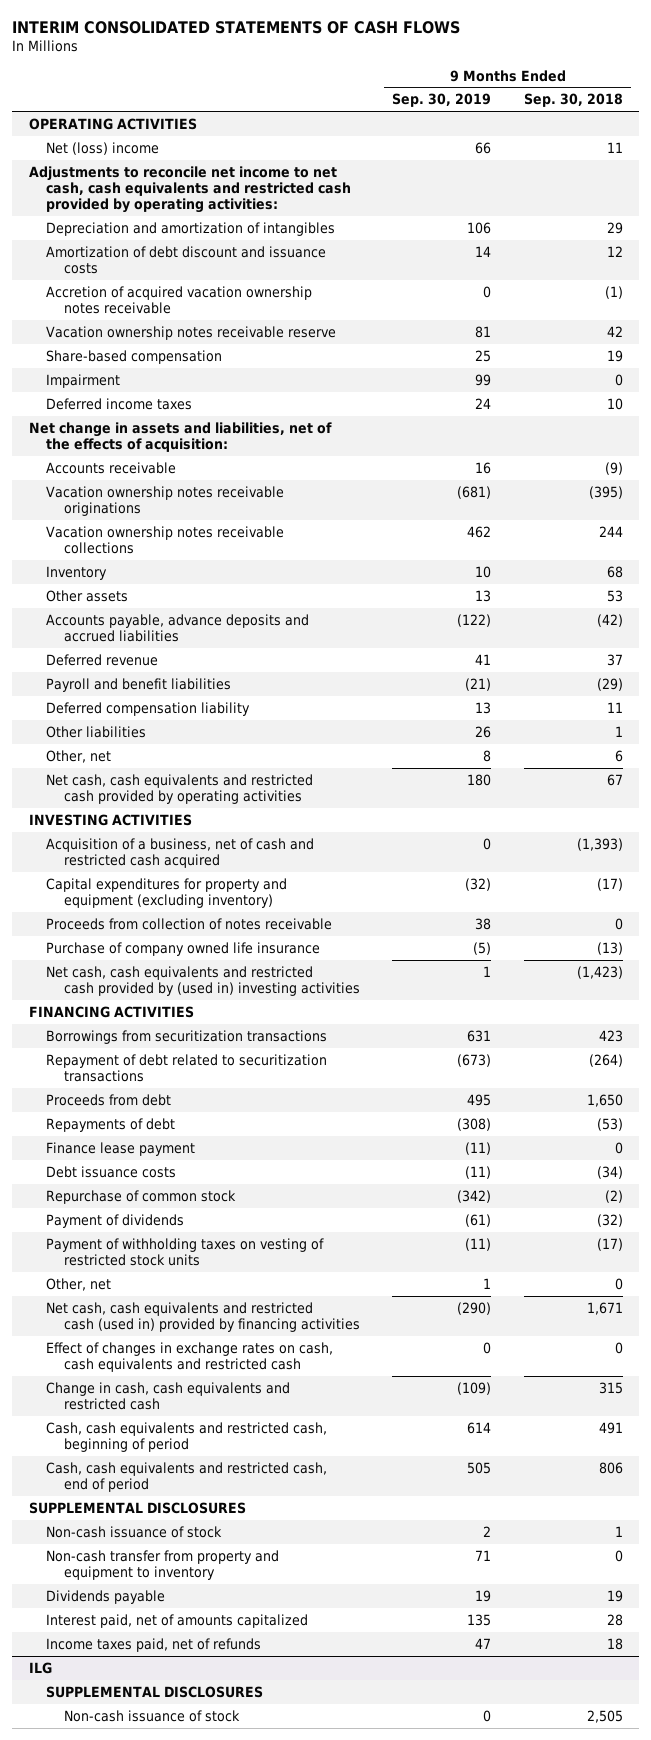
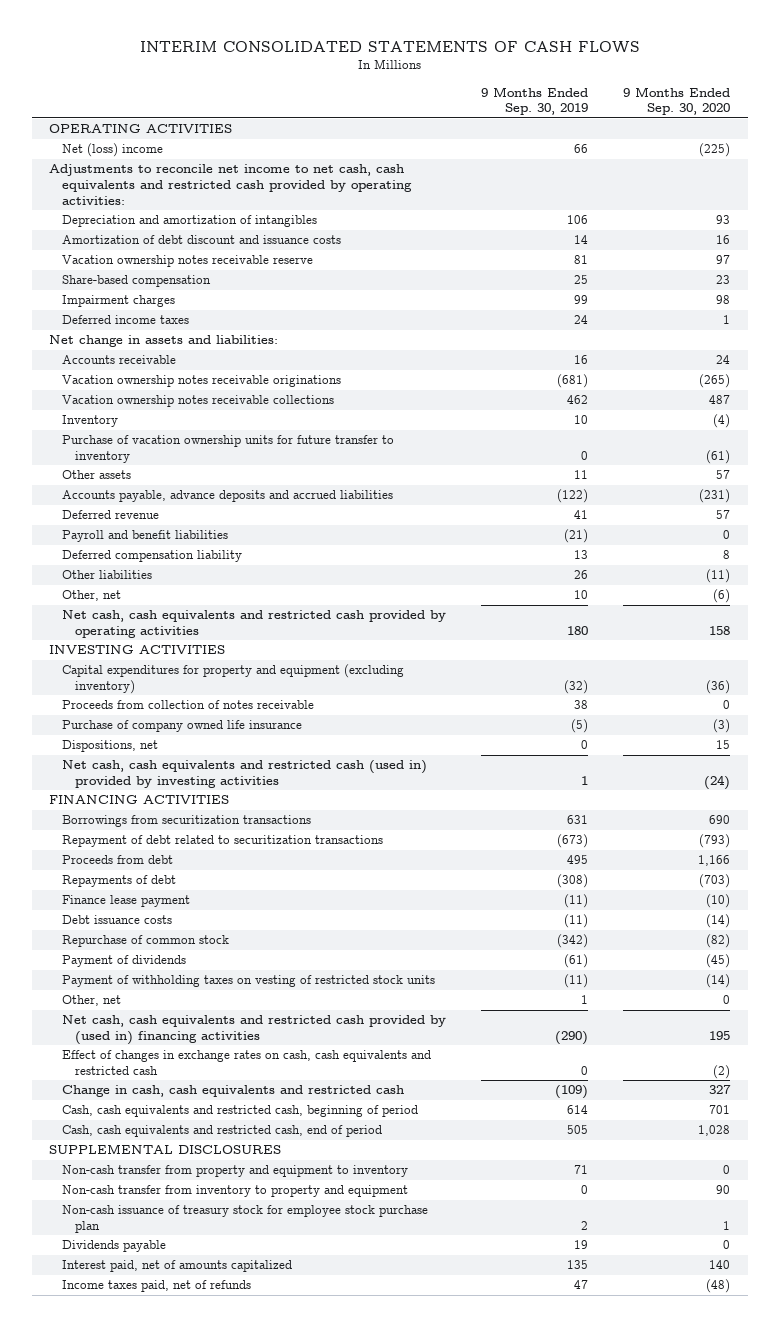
[523,93,623,108] Sep. 30, 2018 -> none
none -> [623,86,731,116] 9 Months Ended Sep. 30, 2020
[46,285,313,314] Accretion of acquired vacation ownership notes receivable -> none
[46,373,121,388] Impairment -> [62,295,176,308] Impairment charges
[28,421,332,452] Net change in assets and liabilities, net of the effects of acquisition: -> [49,335,279,348] Net change in assets and liabilities:
none -> [62,435,395,463] Purchase of vacation ownership units for future transfer to inventory
[475,589,492,602] 13 -> [574,470,589,480] 11
[483,749,492,762] 8 -> [574,590,589,600] 10
[46,837,315,868] Acquisition of a business, net of cash and restricted cash acquired -> none
none -> [62,740,159,753] Dispositions, net
[46,965,360,996] Net cash, cash equivalents and restricted cash provided by (used in) investing activities -> [62,760,428,788] Net cash, cash equivalents and restricted cash (used in) provided by investing activities
[46,1301,360,1332] Net cash, cash equivalents and restricted cash (used in) provided by financing activities -> [62,1015,447,1045] Net cash, cash equivalents and restricted cash provided by (used in) financing activities
[46,1525,223,1538] Non-cash issuance of stock -> none
none -> [62,1185,409,1198] Non-cash transfer from inventory to property and equipment
none -> [62,1205,429,1233] Non-cash issuance of treasury stock for employee stock purchase plan
[28,1661,52,1674] ILG -> none
[46,1685,264,1698] SUPPLEMENTAL DISCLOSURES -> none
[63,1709,240,1722] Non-cash issuance of stock -> none

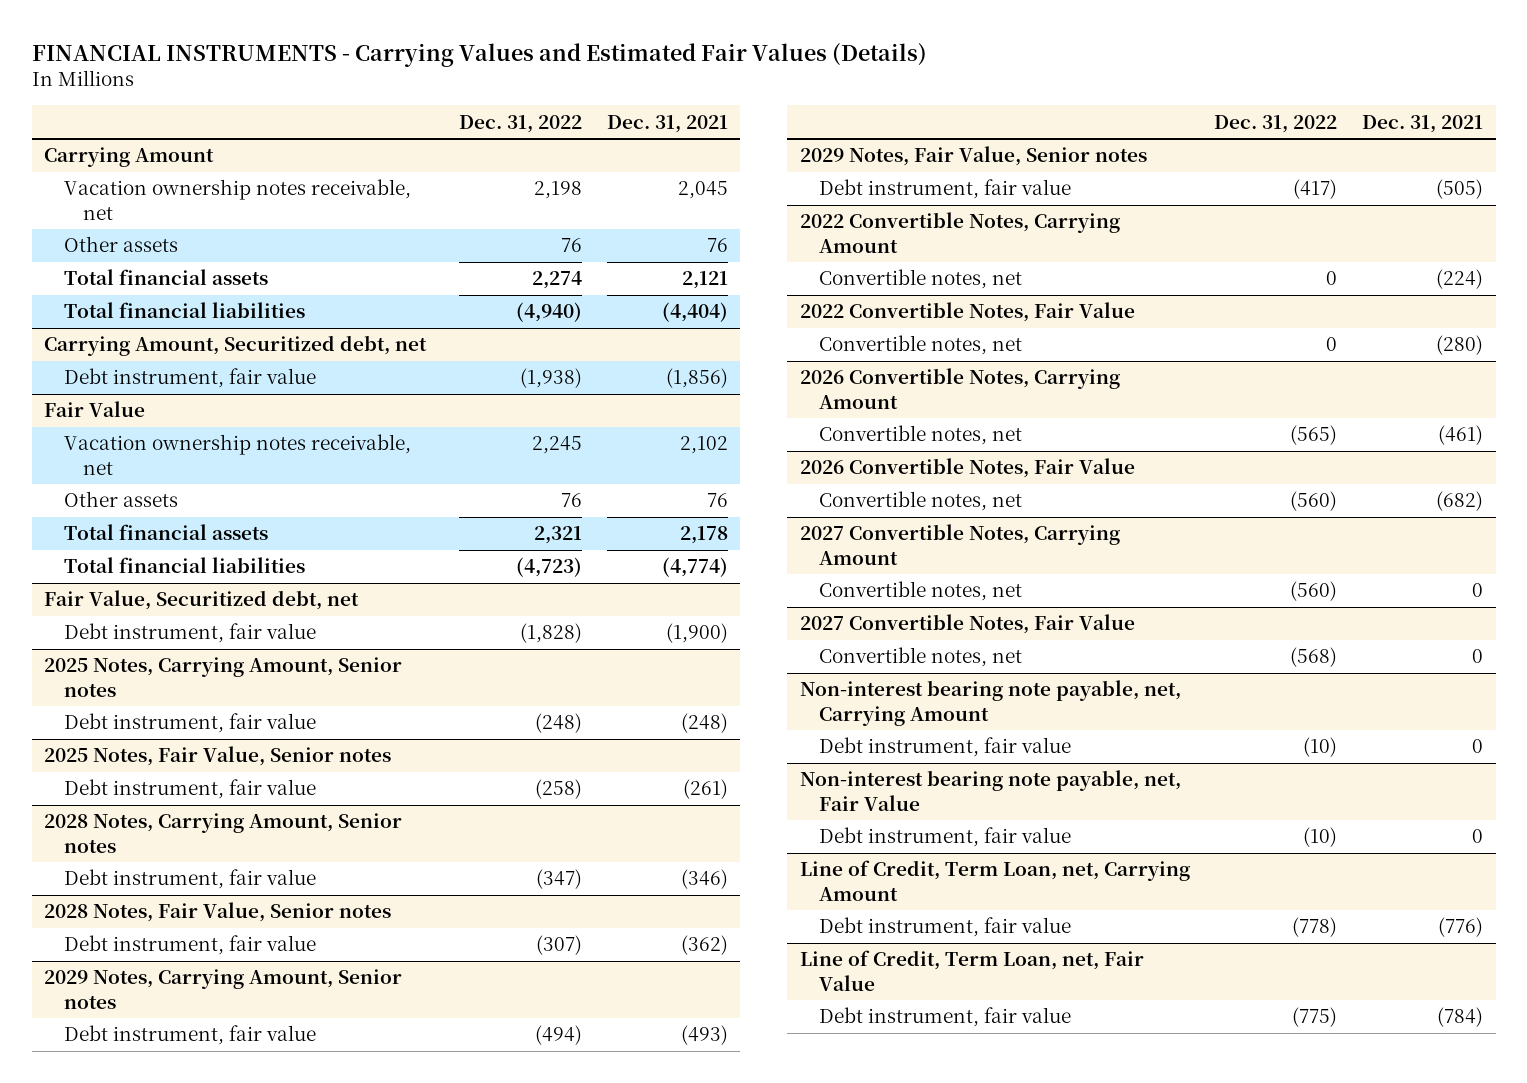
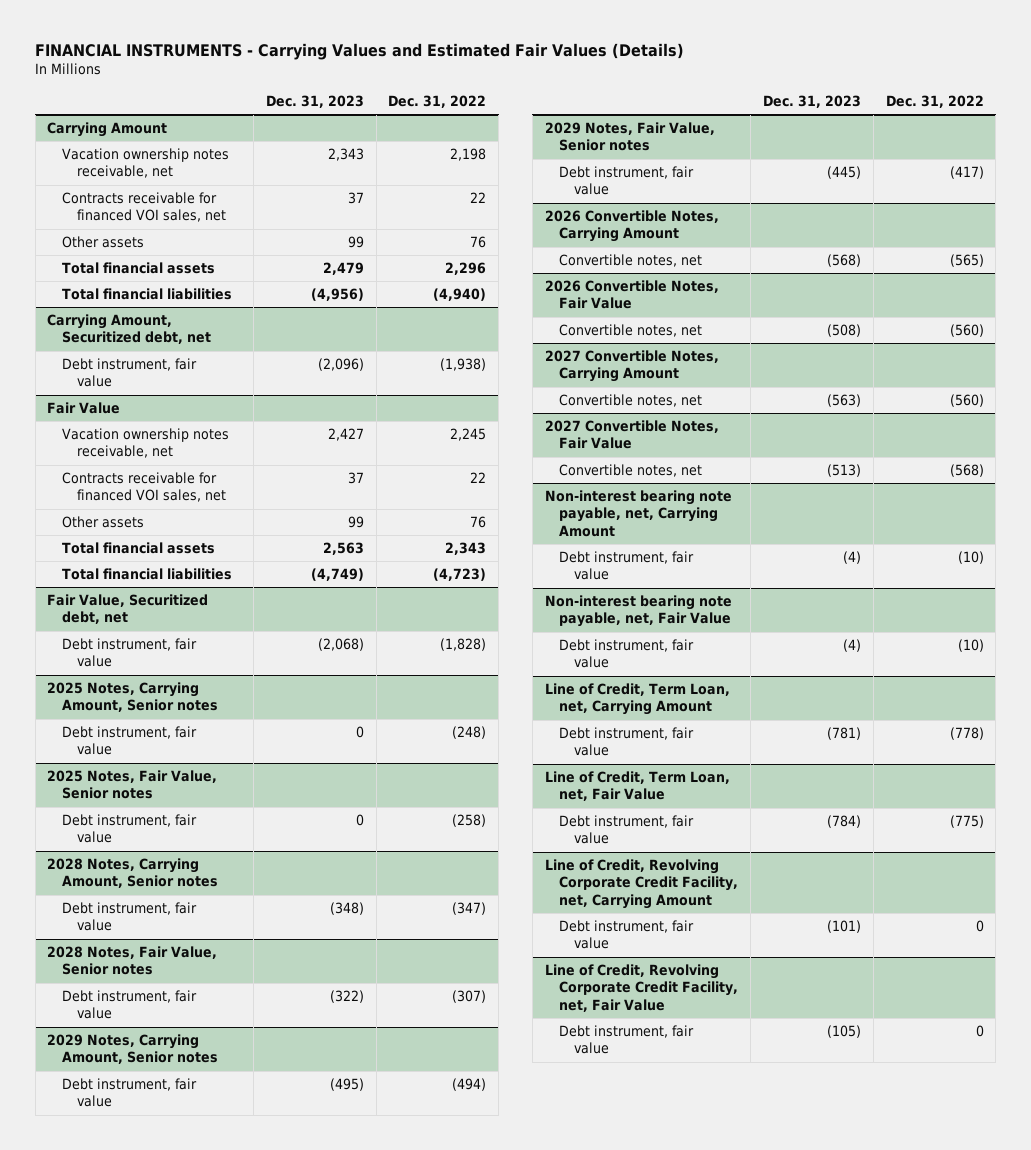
[606,114,728,133] Dec. 31, 2021 -> none
none -> [265,94,364,108] Dec. 31, 2023
none -> [62,192,227,223] Contracts receivable for financed VOI sales, net
[531,271,582,290] 2,274 -> [445,262,487,276] 2,296
none -> [62,472,227,503] Contracts receivable for financed VOI sales, net
[533,526,582,545] 2,321 -> [445,542,487,556] 2,343
[799,212,1120,253] 2022 Convertible Notes, Carrying Amount -> none
[819,269,1023,290] Convertible notes, net -> none
[799,302,1135,323] 2022 Convertible Notes, Fair Value -> none
[819,335,1023,356] Convertible notes, net -> none
none -> [544,859,739,909] Line of Credit, Revolving Corporate Credit Facility, net, Carrying Amount
none -> [559,920,695,950] Debt instrument, fair value
none -> [544,964,739,1012] Line of Credit, Revolving Corporate Credit Facility, net, Fair Value
none -> [559,1025,695,1055] Debt instrument, fair value

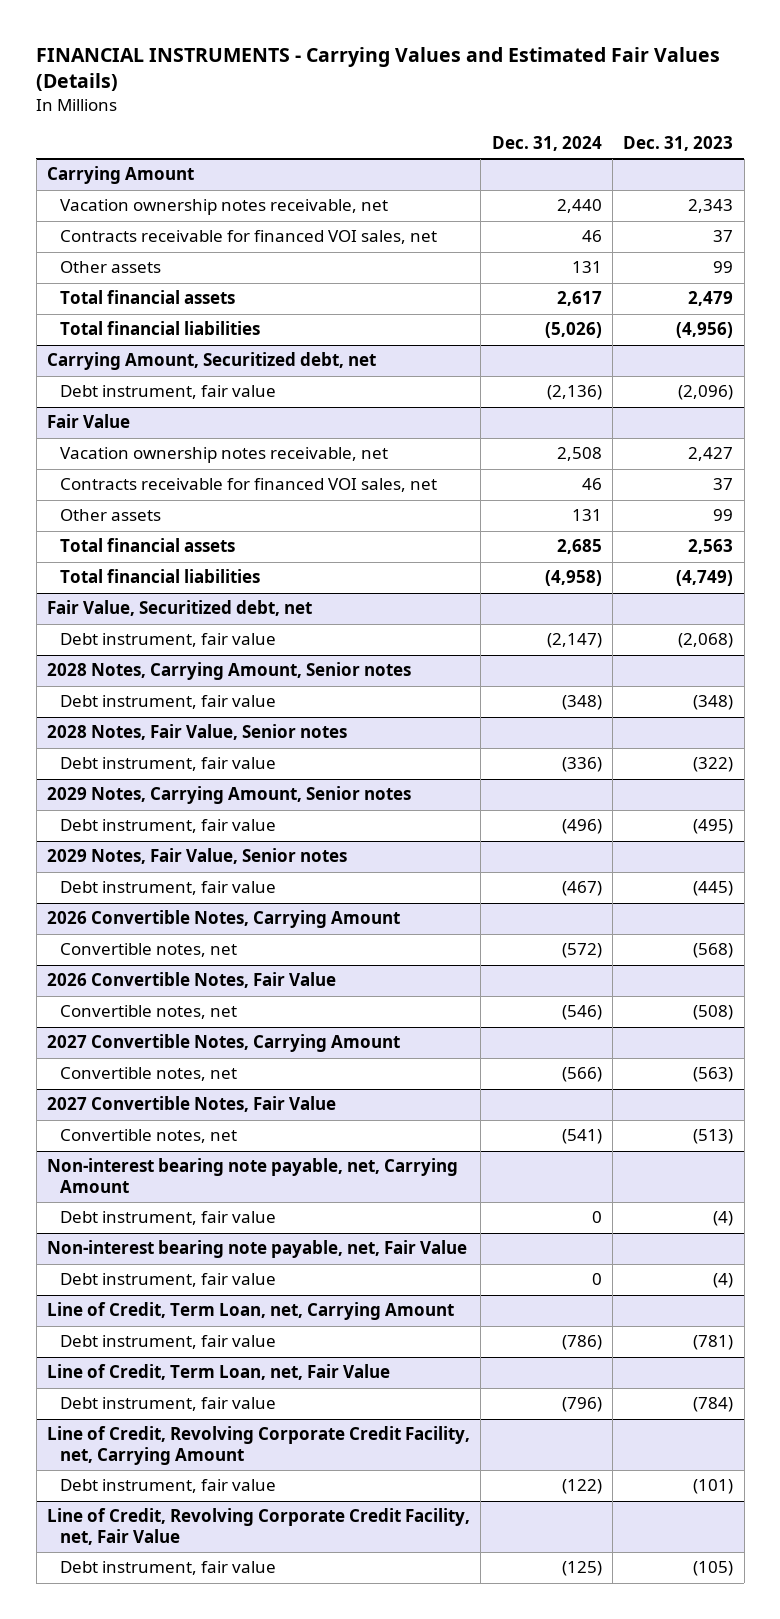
[388,94,487,108] Dec. 31, 2022 -> none
none -> [491,135,602,151] Dec. 31, 2024
[47,682,219,713] 2025 Notes, Carrying Amount, Senior notes -> none
[62,726,198,756] Debt instrument, fair value -> none
[47,770,218,800] 2025 Notes, Fair Value, Senior notes -> none
[62,814,198,844] Debt instrument, fair value -> none

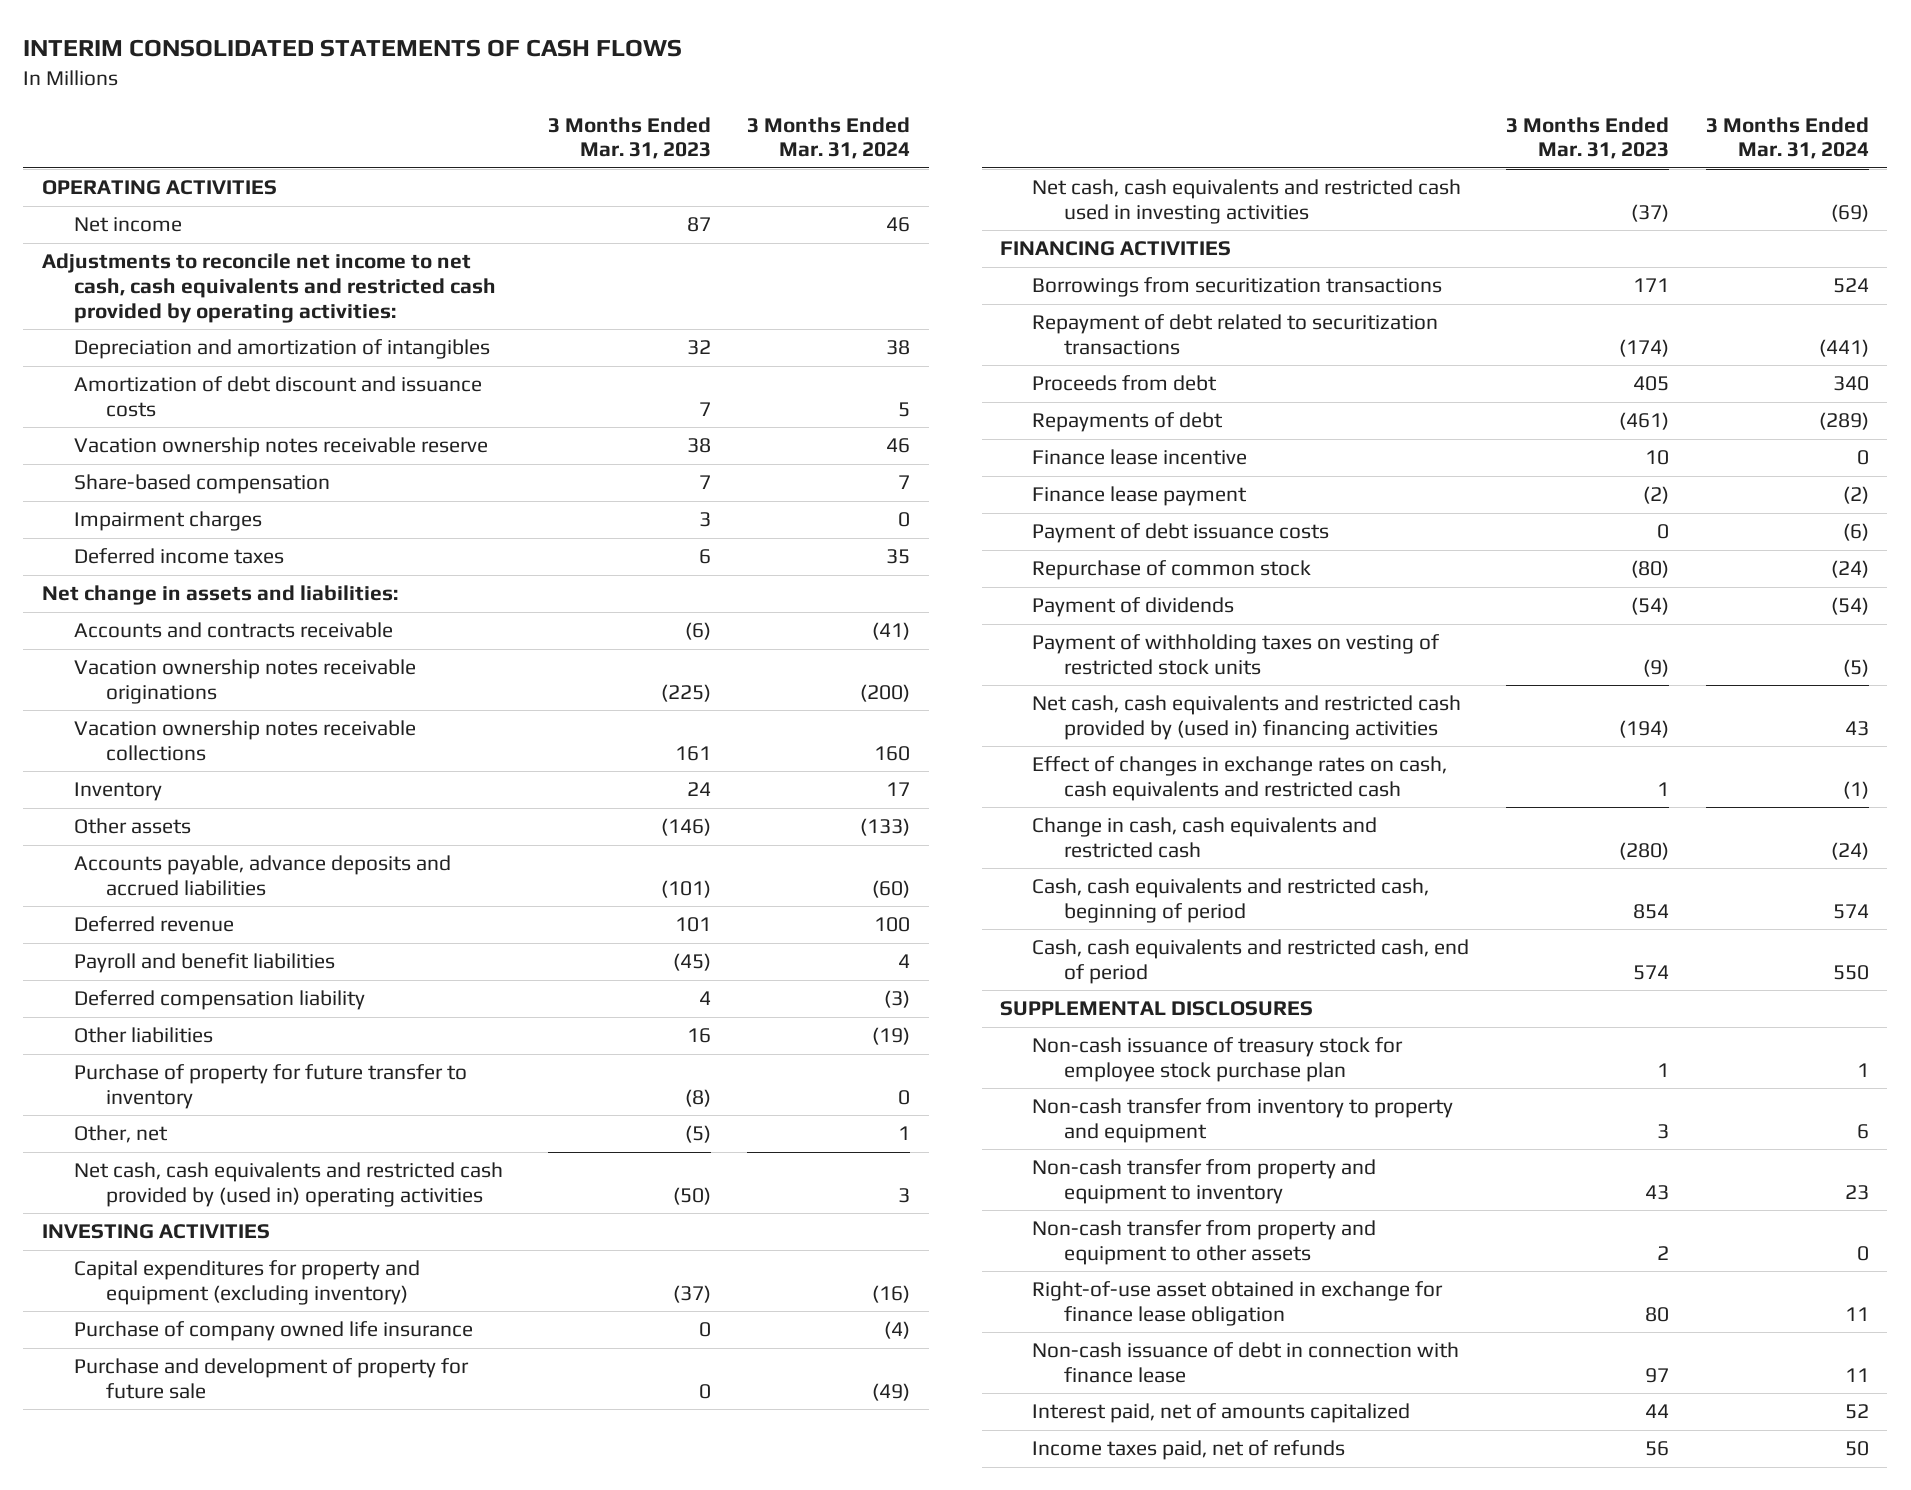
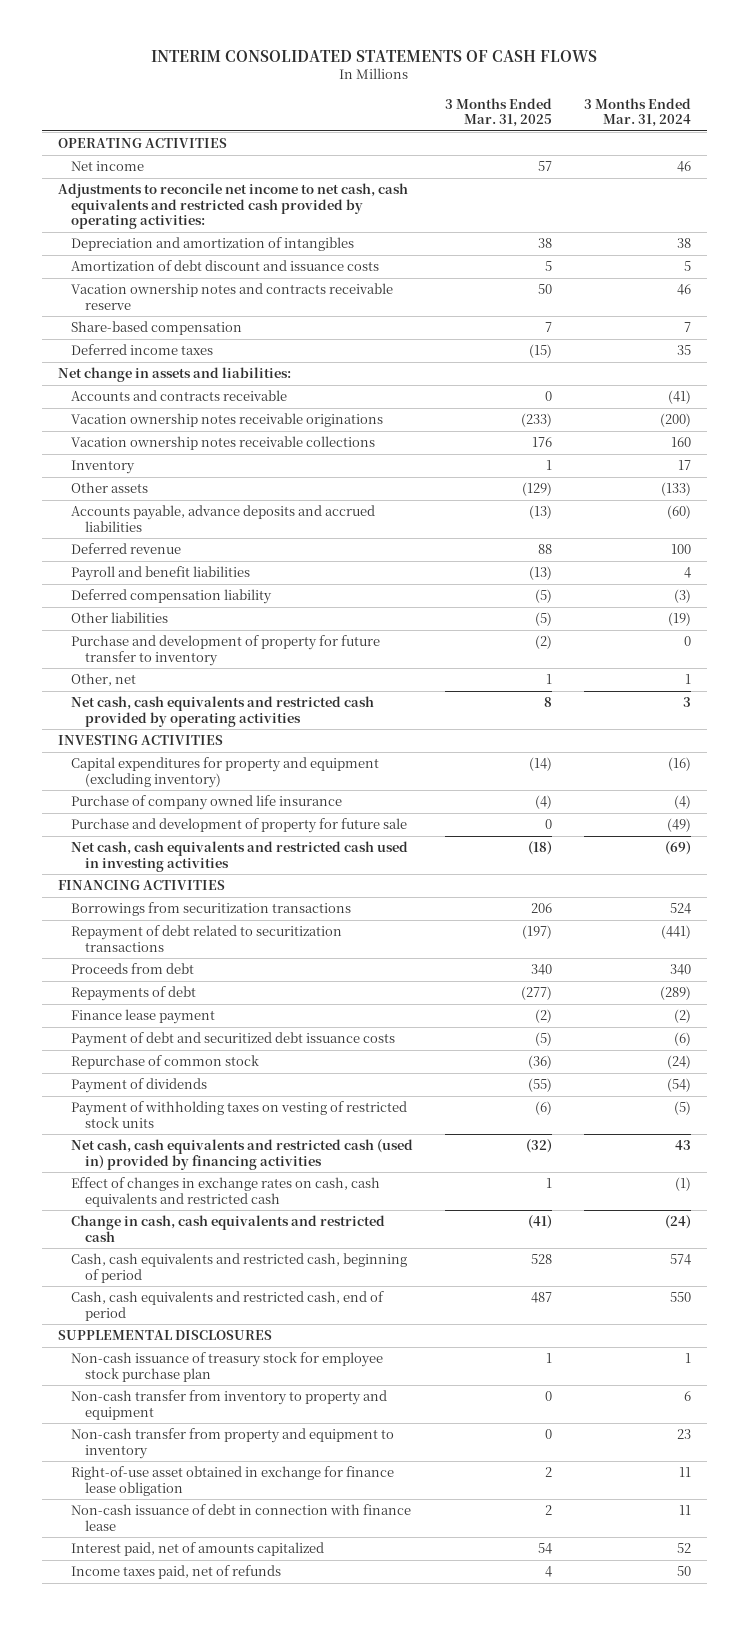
[547,116,711,160] 3 Months Ended Mar. 31, 2023 -> none
none -> [445,97,553,127] 3 Months Ended Mar. 31, 2025
[73,437,488,458] Vacation ownership notes receivable reserve -> [71,283,394,310] Vacation ownership notes and contracts receivable reserve
[73,511,262,532] Impairment charges -> none
[73,1064,467,1109] Purchase of property for future transfer to inventory -> [71,635,381,666] Purchase and development of property for future transfer to inventory
[73,1162,503,1207] Net cash, cash equivalents and restricted cash provided by (used in) operating activities -> [71,696,375,727] Net cash, cash equivalents and restricted cash provided by operating activities
[1032,449,1248,466] Finance lease incentive -> none
[1032,523,1330,544] Payment of debt issuance costs -> [71,1032,396,1048] Payment of debt and securitized debt issuance costs
[1032,695,1462,740] Net cash, cash equivalents and restricted cash provided by (used in) financing activities -> [71,1139,414,1170] Net cash, cash equivalents and restricted cash (used in) provided by financing activities
[1032,1220,1377,1265] Non-cash transfer from property and equipment to other assets -> none

